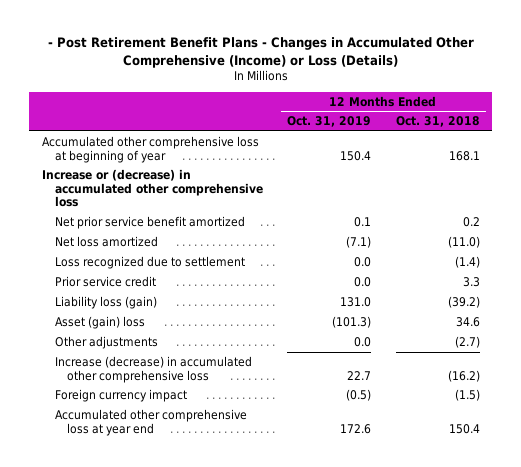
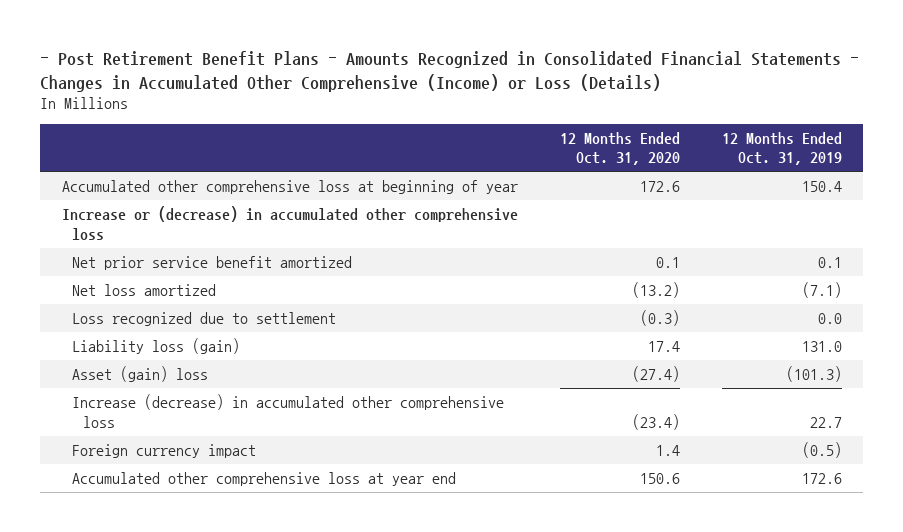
[47,37,474,68] - Post Retirement Benefit Plans - Changes in Accumulated Other Comprehensive (Income) or Loss (Details) -> [40,51,860,92] - Post Retirement Benefit Plans - Amounts Recognized in Consolidated Financial Statements - Changes in Accumulated Other Comprehensive (Income) or Loss (Details)
[395,116,480,128] Oct. 31, 2018 -> none
none -> [559,131,680,166] 12 Months Ended Oct. 31, 2020
[54,275,156,287] Prior service credit -> none
[54,335,158,349] Other adjustments -> none

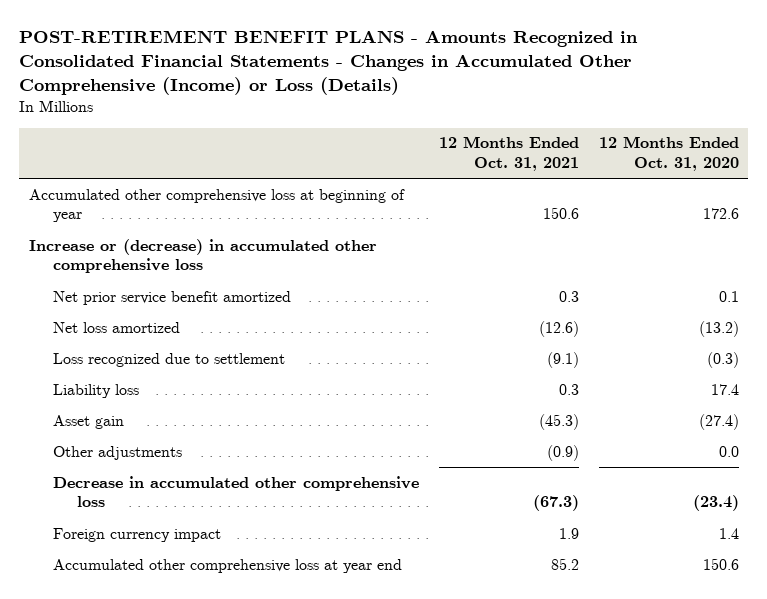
[40,51,860,92] - Post Retirement Benefit Plans - Amounts Recognized in Consolidated Financial Statements - Changes in Accumulated Other Comprehensive (Income) or Loss (Details) -> [19,30,639,96] POST-RETIREMENT BENEFIT PLANS - Amounts Recognized in Consolidated Financial Statements - Changes in Accumulated Other Comprehensive (Income) or Loss (Details)
[721,131,842,166] 12 Months Ended Oct. 31, 2019 -> none
none -> [438,136,579,171] 12 Months Ended Oct. 31, 2021
[72,337,241,354] Liability loss (gain) -> [53,383,140,398] Liability loss
[72,365,209,382] Asset (gain) loss -> [53,414,125,429] Asset gain
none -> [53,445,183,460] Other adjustments
[72,393,505,428] Increase (decrease) in accumulated other comprehensive loss -> [53,475,420,508] Decrease in accumulated other comprehensive loss

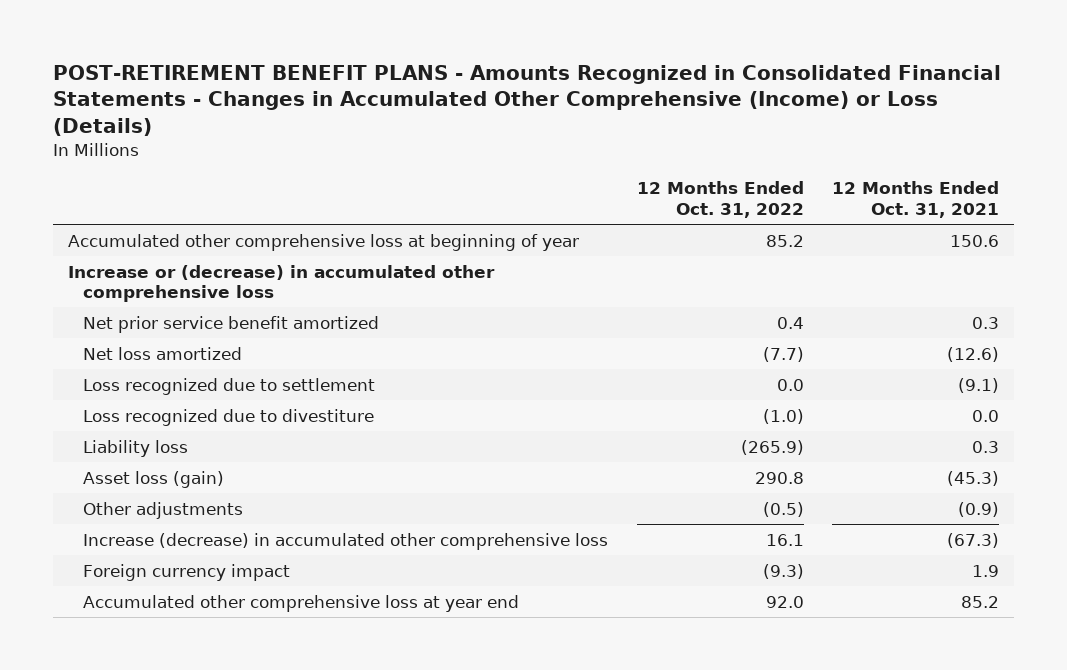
[598,136,739,171] 12 Months Ended Oct. 31, 2020 -> none
none -> [636,181,804,218] 12 Months Ended Oct. 31, 2022
none -> [83,408,375,426] Loss recognized due to divestiture
[53,414,125,429] Asset gain -> [83,470,225,488] Asset loss (gain)
[53,475,420,508] Decrease in accumulated other comprehensive loss -> [83,532,609,550] Increase (decrease) in accumulated other comprehensive loss

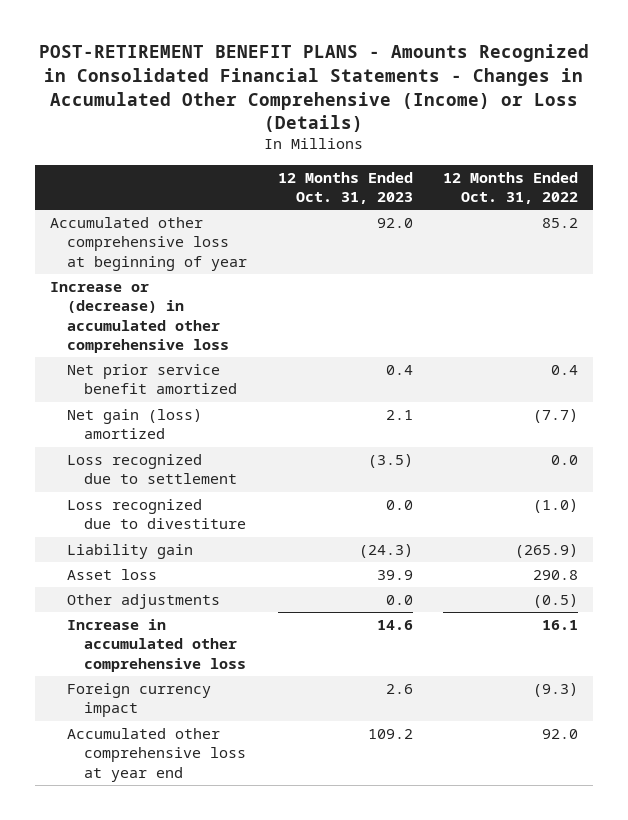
[832,181,1000,218] 12 Months Ended Oct. 31, 2021 -> none
none -> [277,171,413,204] 12 Months Ended Oct. 31, 2023
[83,346,243,360] Net loss amortized -> [67,409,203,440] Net gain (loss) amortized
[83,439,189,457] Liability loss -> [67,544,194,560] Liability gain
[83,470,225,488] Asset loss (gain) -> [67,569,158,581] Asset loss
[83,532,609,550] Increase (decrease) in accumulated other comprehensive loss -> [67,619,247,672] Increase in accumulated other comprehensive loss

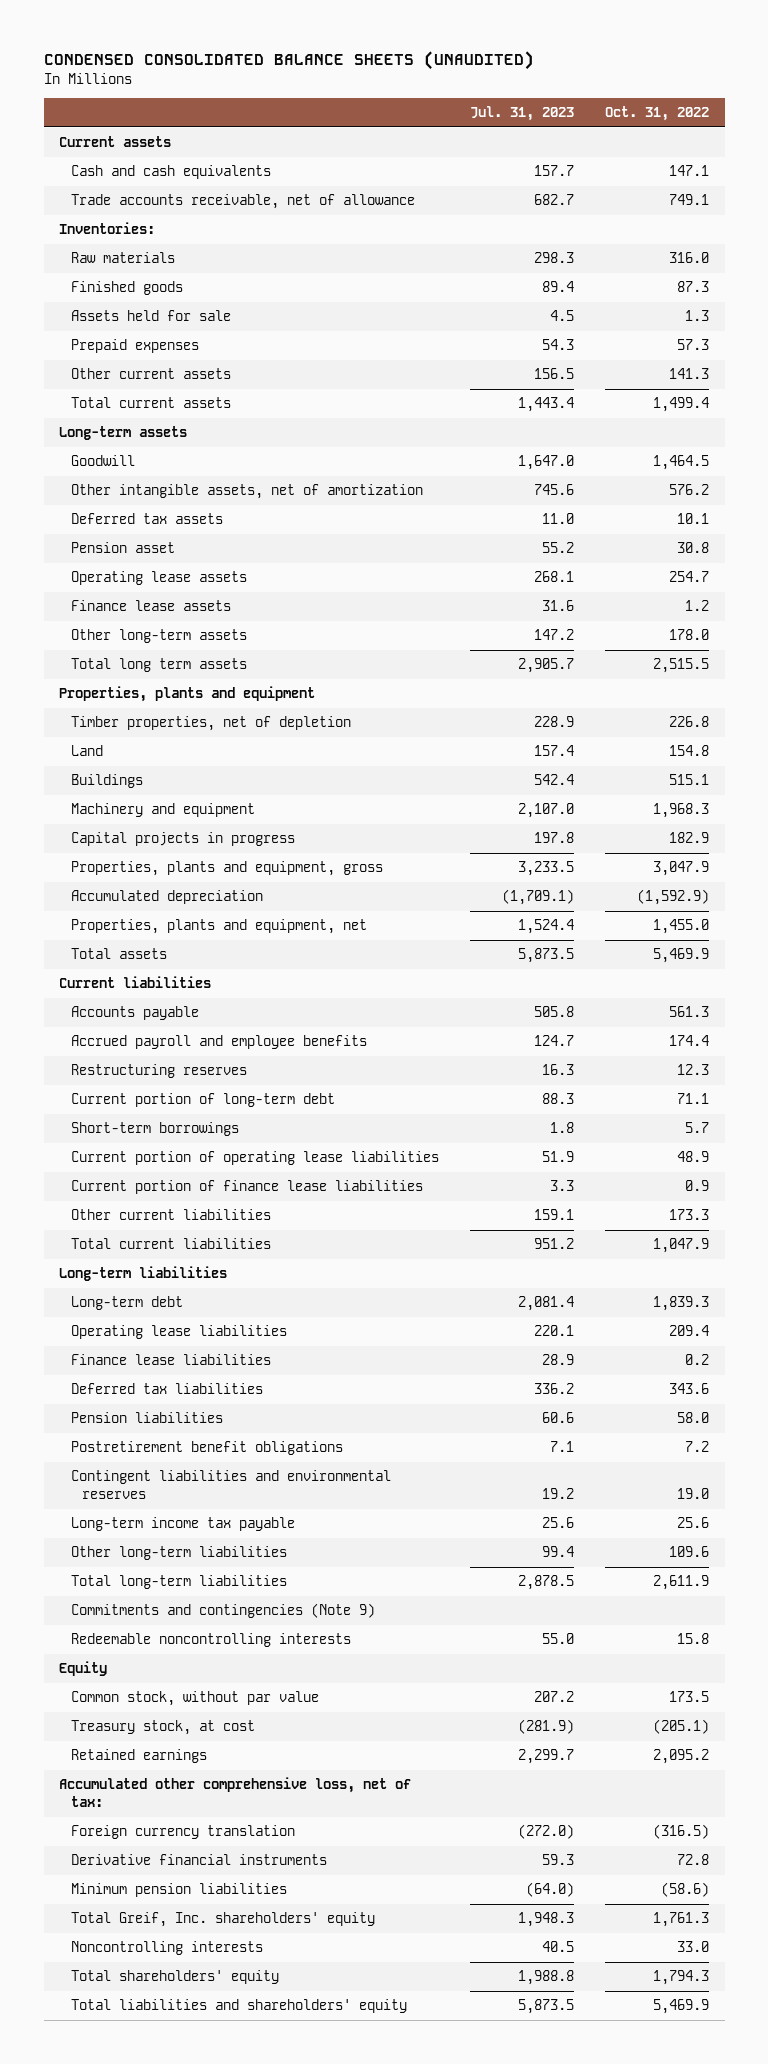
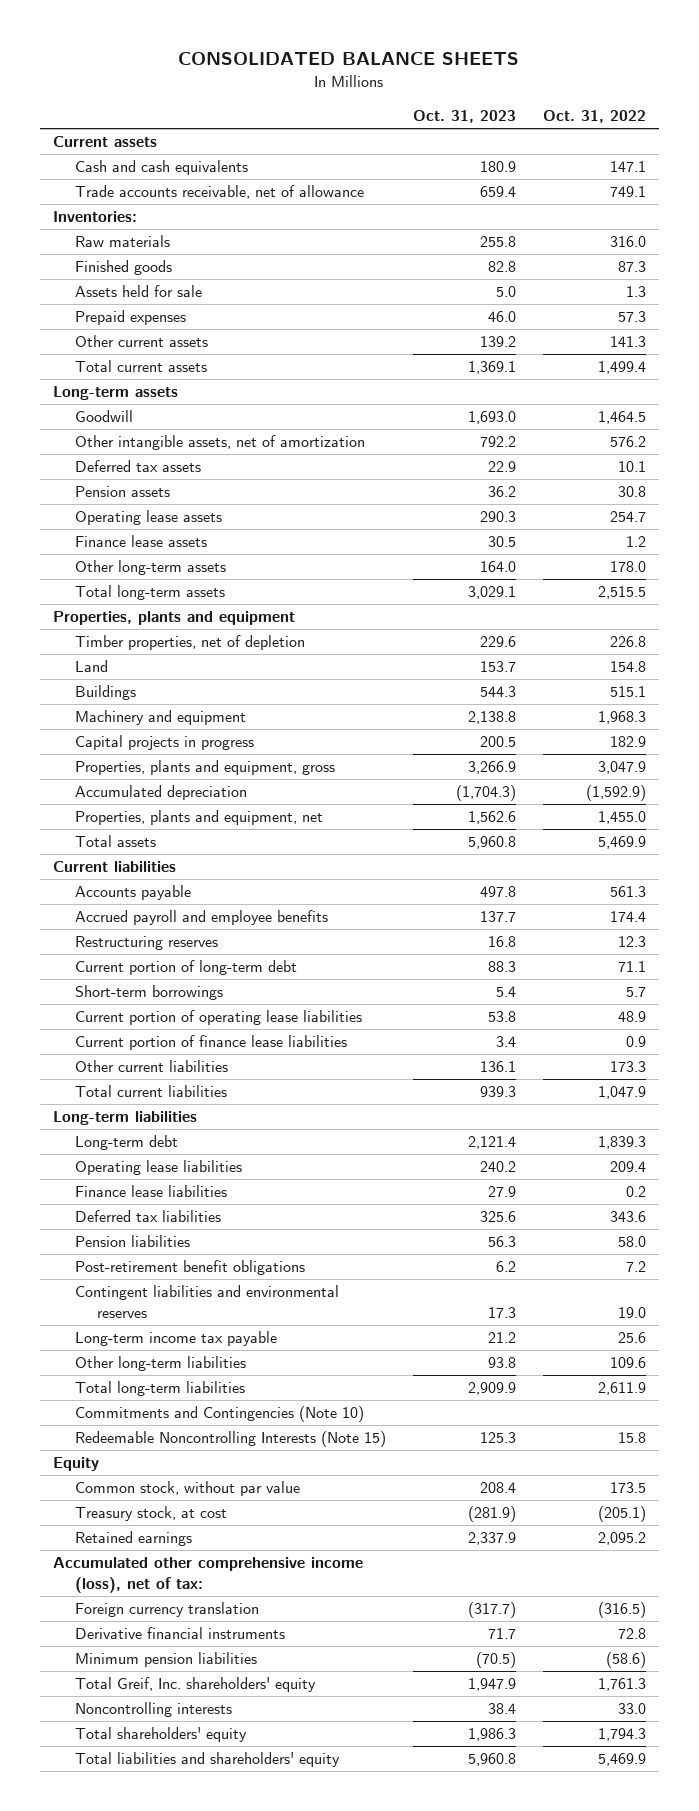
[43,51,534,71] CONDENSED CONSOLIDATED BALANCE SHEETS (UNAUDITED) -> [178,51,520,65] CONSOLIDATED BALANCE SHEETS
[469,106,574,122] Jul. 31, 2023 -> none
none -> [412,110,516,124] Oct. 31, 2023
[70,542,175,554] Pension asset -> [75,486,171,498] Pension assets
[70,658,247,673] Total long term assets -> [75,585,226,601] Total long-term assets
[70,1441,343,1456] Postretirement benefit obligations -> [75,1260,306,1276] Post-retirement benefit obligations
[70,1603,375,1619] Commitments and contingencies (Note 9) -> [75,1406,365,1423] Commitments and Contingencies (Note 10)
[70,1633,351,1648] Redeemable noncontrolling interests -> [75,1431,387,1448] Redeemable Noncontrolling Interests (Note 15)
[59,1777,412,1808] Accumulated other comprehensive loss, net of tax: -> [53,1557,364,1593] Accumulated other comprehensive income (loss), net of tax:

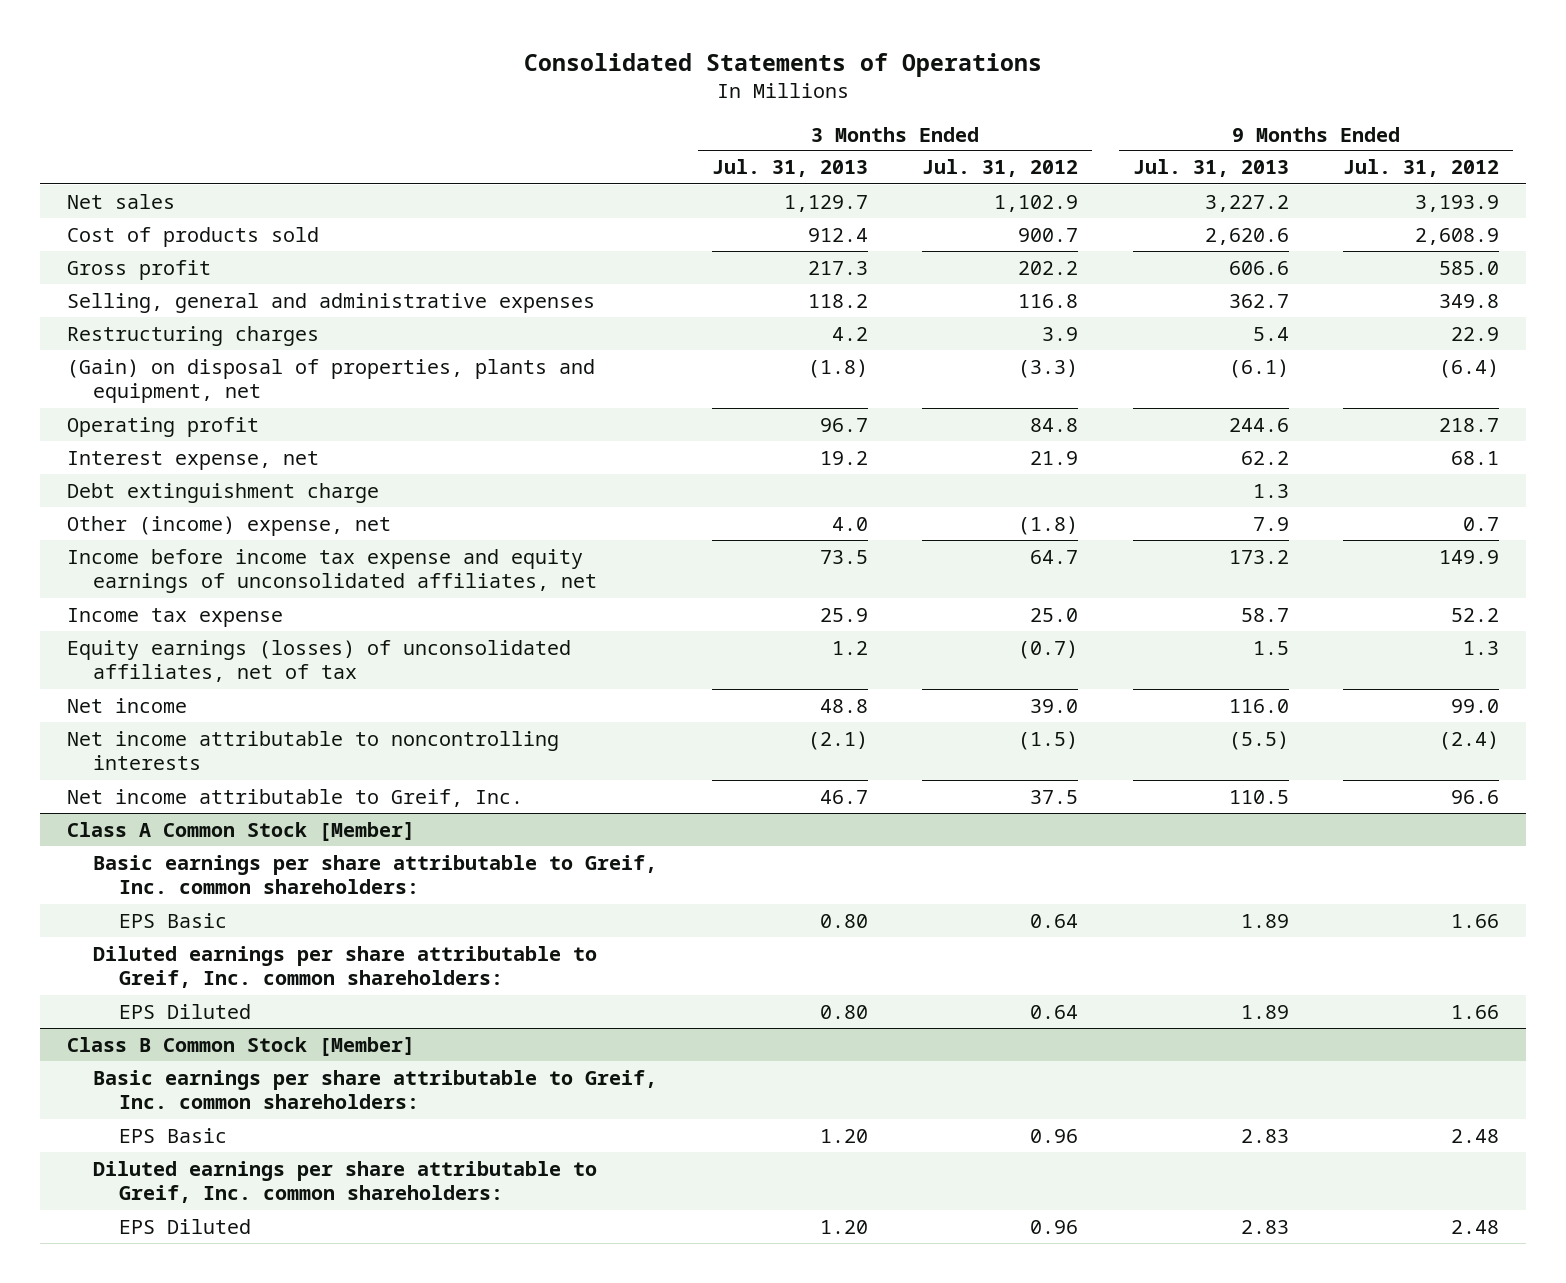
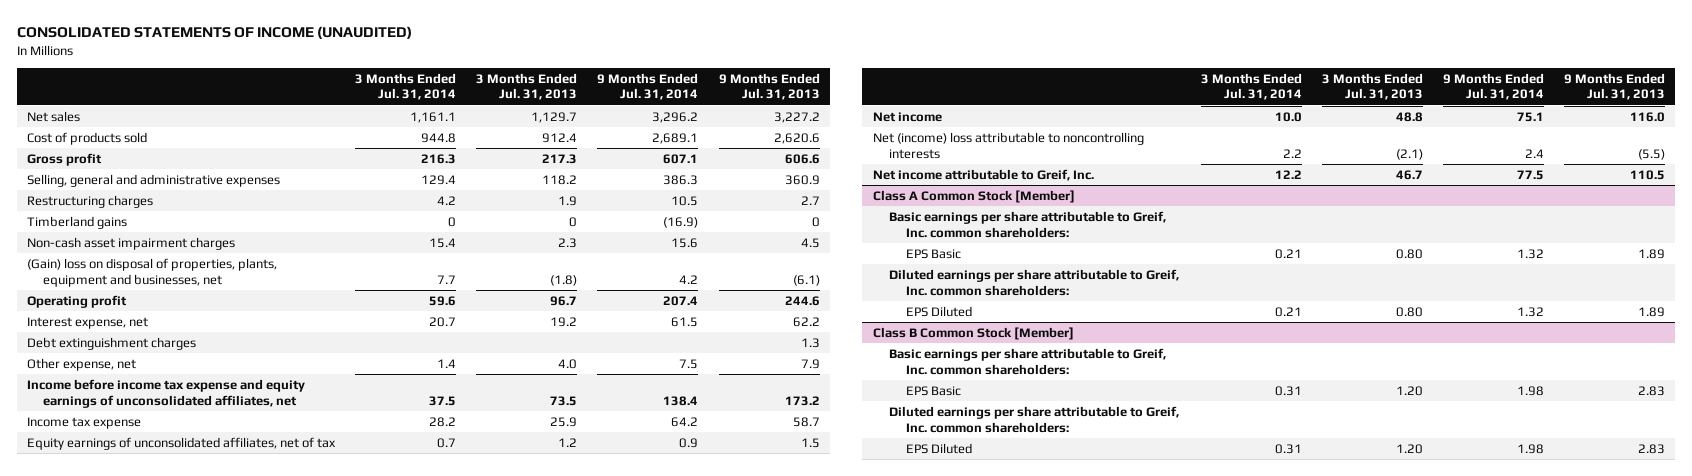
[524,53,1043,78] Consolidated Statements of Operations -> [16,26,412,40] CONSOLIDATED STATEMENTS OF INCOME (UNAUDITED)
[922,159,1079,178] Jul. 31, 2012 -> none
[1343,159,1500,178] Jul. 31, 2012 -> none
none -> [355,72,457,101] 3 Months Ended Jul. 31, 2014
none -> [597,72,699,101] 9 Months Ended Jul. 31, 2014
[1228,293,1289,308] 362.7 -> [784,174,820,185] 360.9
[831,326,868,341] 4.2 -> [558,195,578,206] 1.9
[1252,326,1289,341] 5.4 -> [800,195,820,205] 2.7
none -> [26,215,127,229] Timberland gains
none -> [26,236,235,250] Non-cash asset impairment charges
[67,358,596,404] (Gain) on disposal of properties, plants and equipment, net -> [26,257,277,287] (Gain) loss on disposal of properties, plants, equipment and businesses, net
[67,482,380,503] Debt extinguishment charge -> [26,336,196,350] Debt extinguishment charges
[67,515,392,536] Other (income) expense, net -> [26,357,136,371] Other expense, net
[67,639,572,683] Equity earnings (losses) of unconsolidated affiliates, net of tax -> [26,436,336,450] Equity earnings of unconsolidated affiliates, net of tax
[67,730,560,771] Net income attributable to noncontrolling interests -> [872,131,1144,159] Net (income) loss attributable to noncontrolling interests

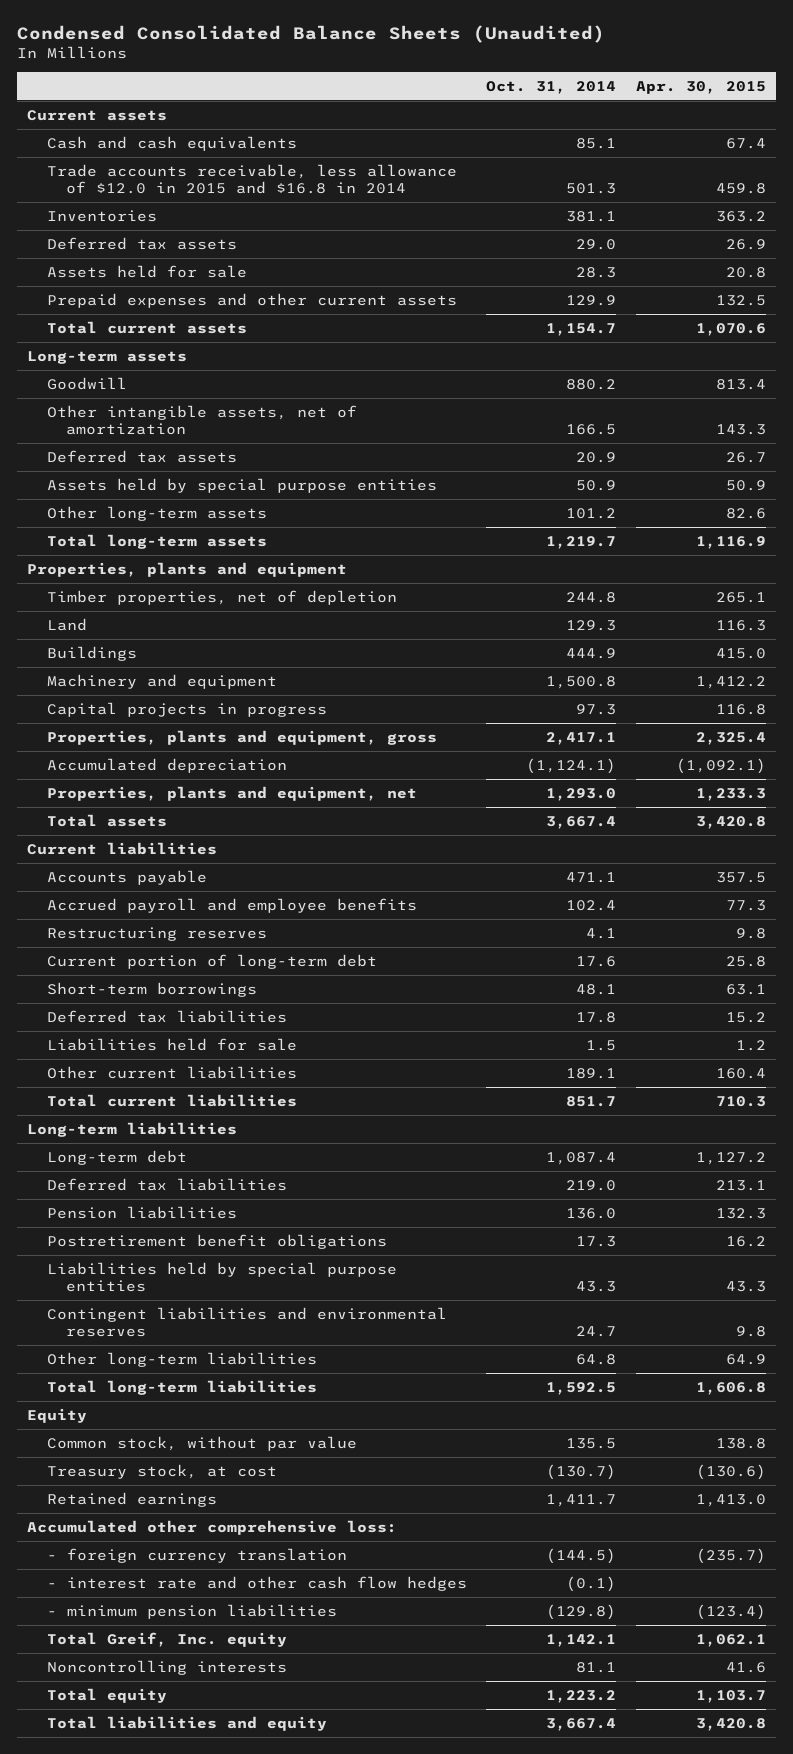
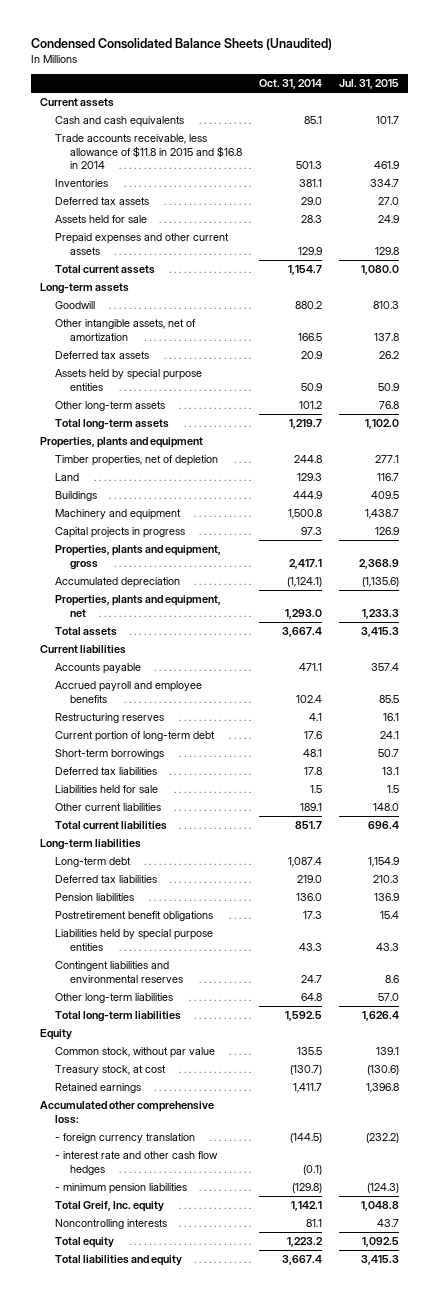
[636,80,767,94] Apr. 30, 2015 -> none
none -> [339,79,400,90] Jul. 31, 2015
[46,163,457,194] Trade accounts receivable, less allowance of $12.0 in 2015 and $16.8 in 2014 -> [55,134,243,170] Trade accounts receivable, less allowance of $11.8 in 2015 and $16.8 in 2014

